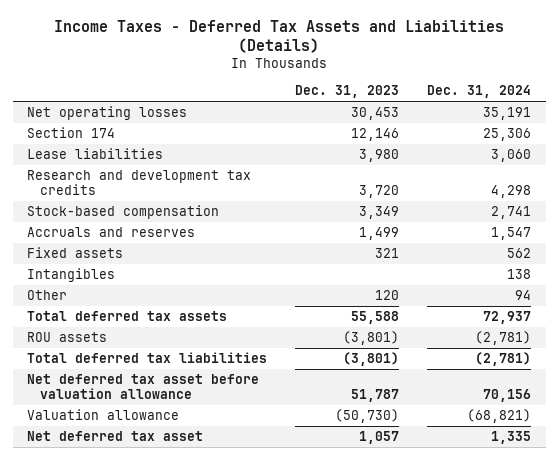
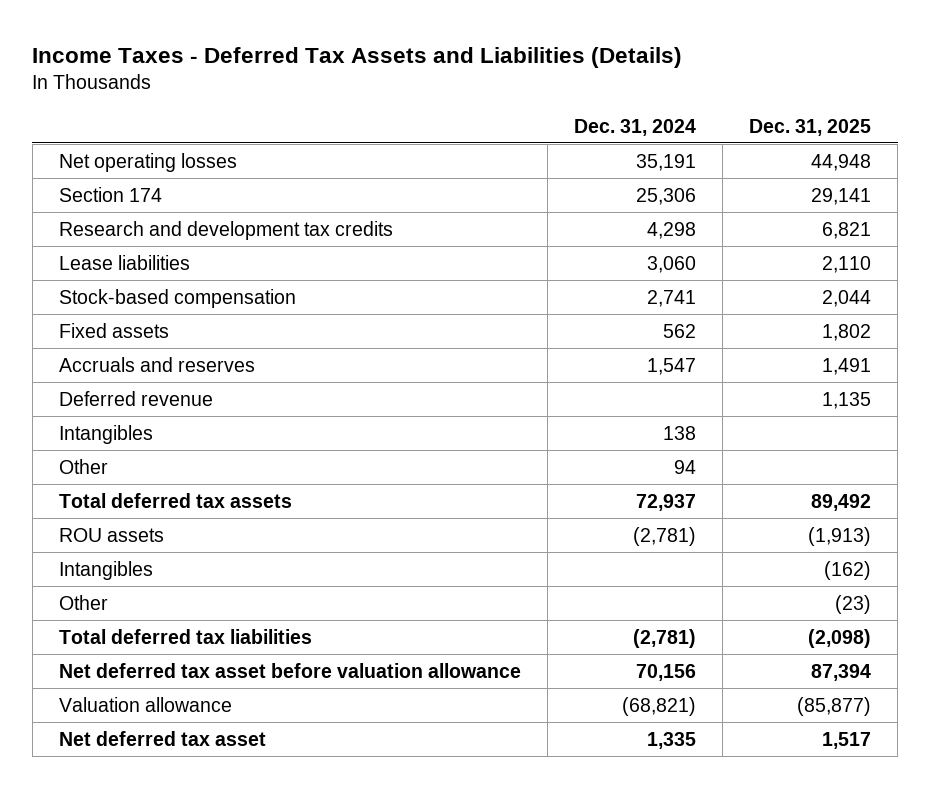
[295,85,400,99] Dec. 31, 2023 -> none
none -> [749,118,872,136] Dec. 31, 2025
[26,148,163,160] Lease liabilities -> [58,254,190,270] Lease liabilities
[26,227,195,238] Accruals and reserves -> [58,356,255,372] Accruals and reserves
none -> [58,390,213,406] Deferred revenue
none -> [58,560,153,580] Intangibles
none -> [58,594,108,610] Other

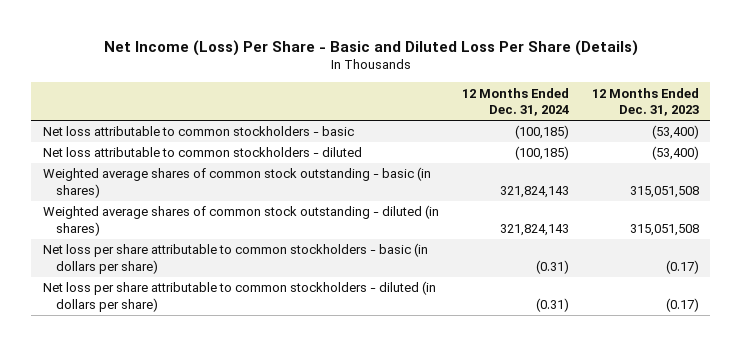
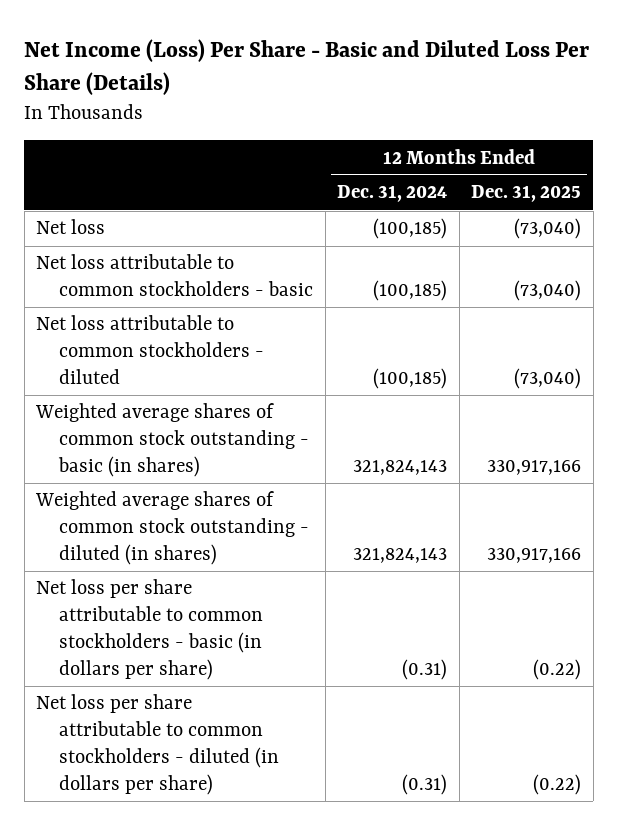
[591,87,699,117] 12 Months Ended Dec. 31, 2023 -> none
none -> [471,185,582,203] Dec. 31, 2025
none -> [36,219,106,235] Net loss

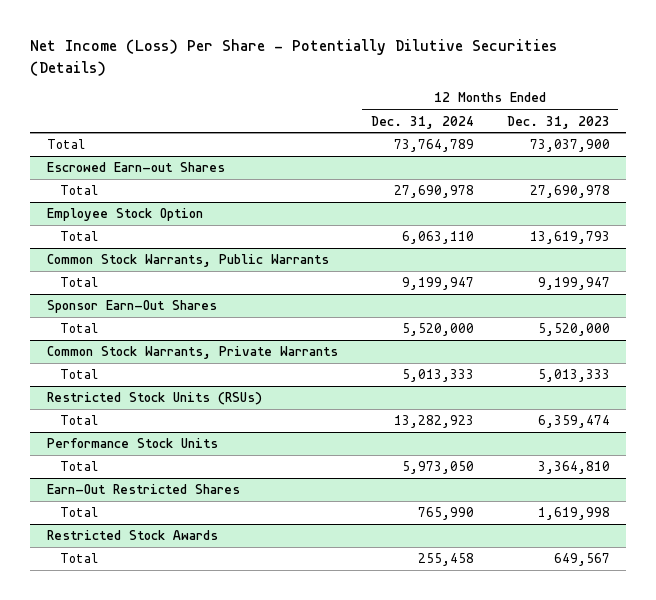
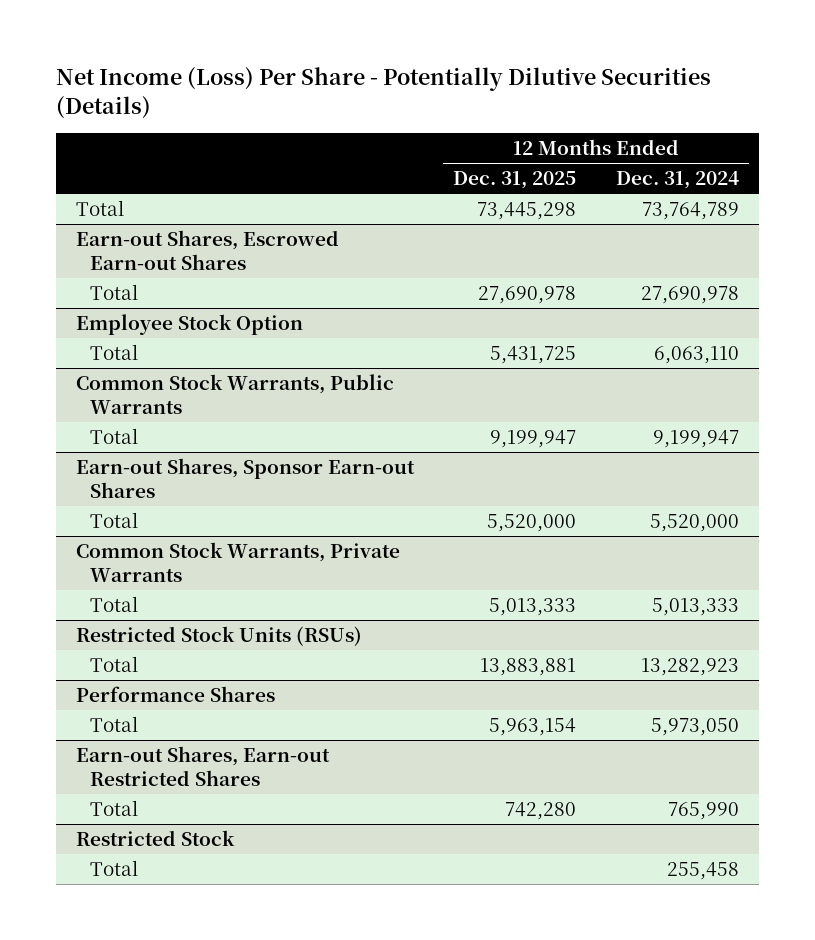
[506,115,610,129] Dec. 31, 2023 -> none
none -> [453,171,577,190] Dec. 31, 2025
[46,162,225,173] Escrowed Earn-out Shares -> [75,229,339,270] Earn-out Shares, Escrowed Earn-out Shares
[46,300,217,314] Sponsor Earn-Out Shares -> [75,457,415,498] Earn-out Shares, Sponsor Earn-out Shares
[46,438,218,449] Performance Stock Units -> [75,685,275,702] Performance Shares
[46,484,240,495] Earn-Out Restricted Shares -> [75,745,330,786] Earn-out Shares, Earn-out Restricted Shares
[46,530,218,541] Restricted Stock Awards -> [75,829,235,846] Restricted Stock

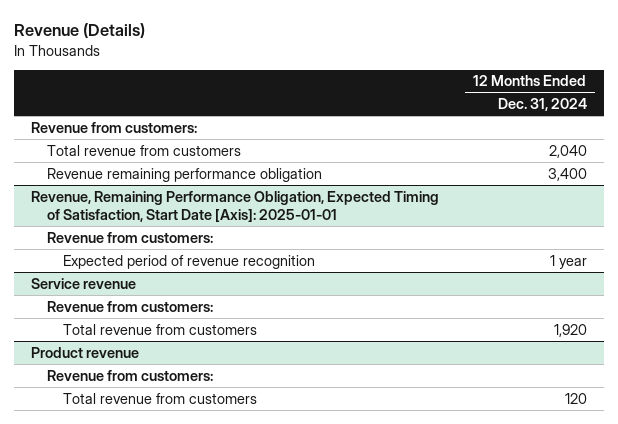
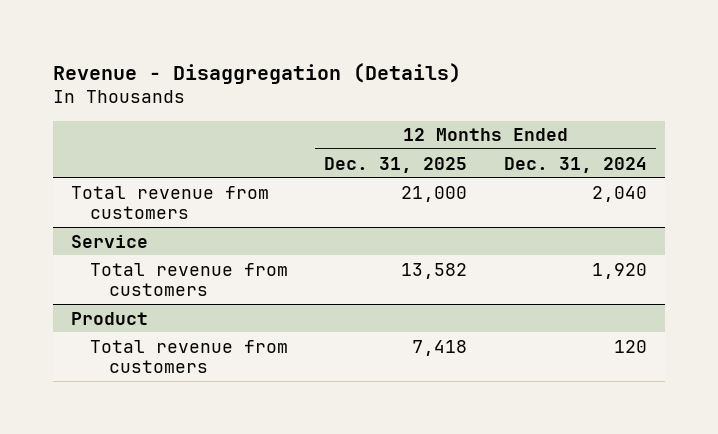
[13,23,145,39] Revenue (Details) -> [52,62,461,84] Revenue - Disaggregation (Details)
none -> [324,156,468,173] Dec. 31, 2025
[31,121,198,133] Revenue from customers: -> none
[47,167,323,182] Revenue remaining performance obligation -> none
[31,190,440,222] Revenue, Remaining Performance Obligation, Expected Timing of Satisfaction, Start Date [Axis]: 2025-01-01 -> none
[47,231,214,243] Revenue from customers: -> none
[63,254,316,269] Expected period of revenue recognition -> none
[47,300,214,312] Revenue from customers: -> none
[31,277,137,289] Service revenue -> [70,234,148,248] Service
[47,369,214,381] Revenue from customers: -> none
[31,346,140,358] Product revenue -> [70,311,148,325] Product

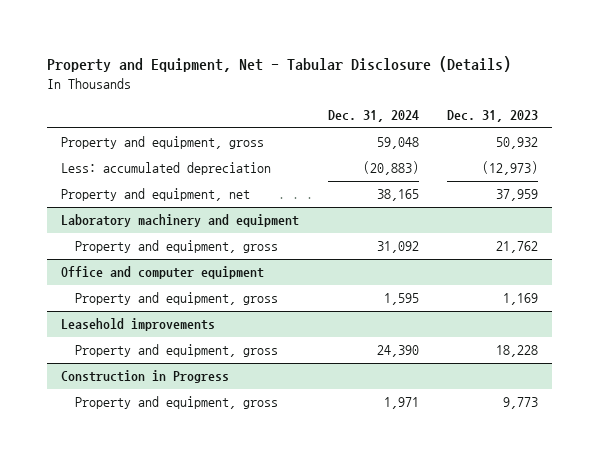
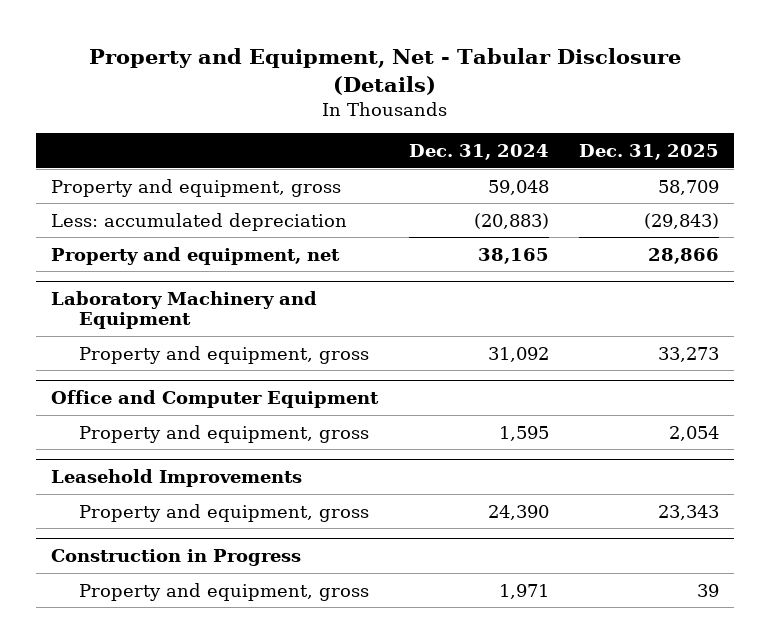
[447,110,539,123] Dec. 31, 2023 -> none
none -> [578,144,719,161] Dec. 31, 2025
[61,214,300,228] Laboratory machinery and equipment -> [51,290,318,330] Laboratory Machinery and Equipment
[61,266,265,280] Office and computer equipment -> [51,389,380,408] Office and Computer Equipment
[61,318,216,332] Leasehold improvements -> [51,468,303,487] Leasehold Improvements

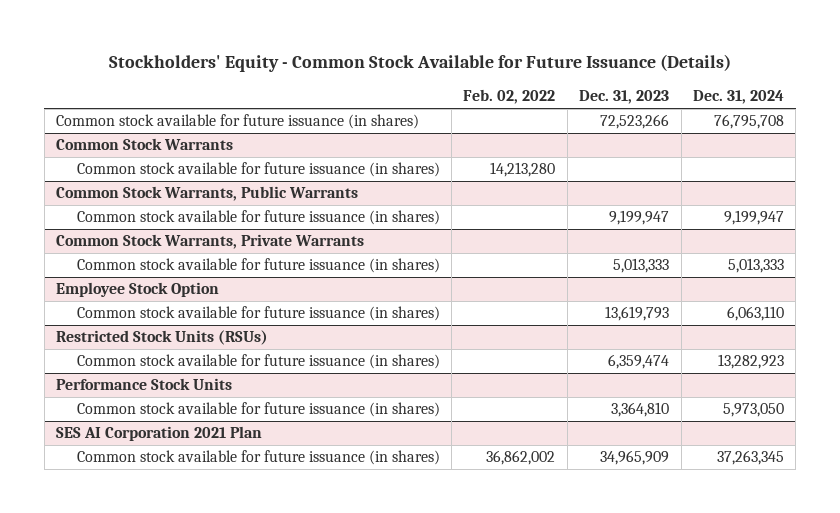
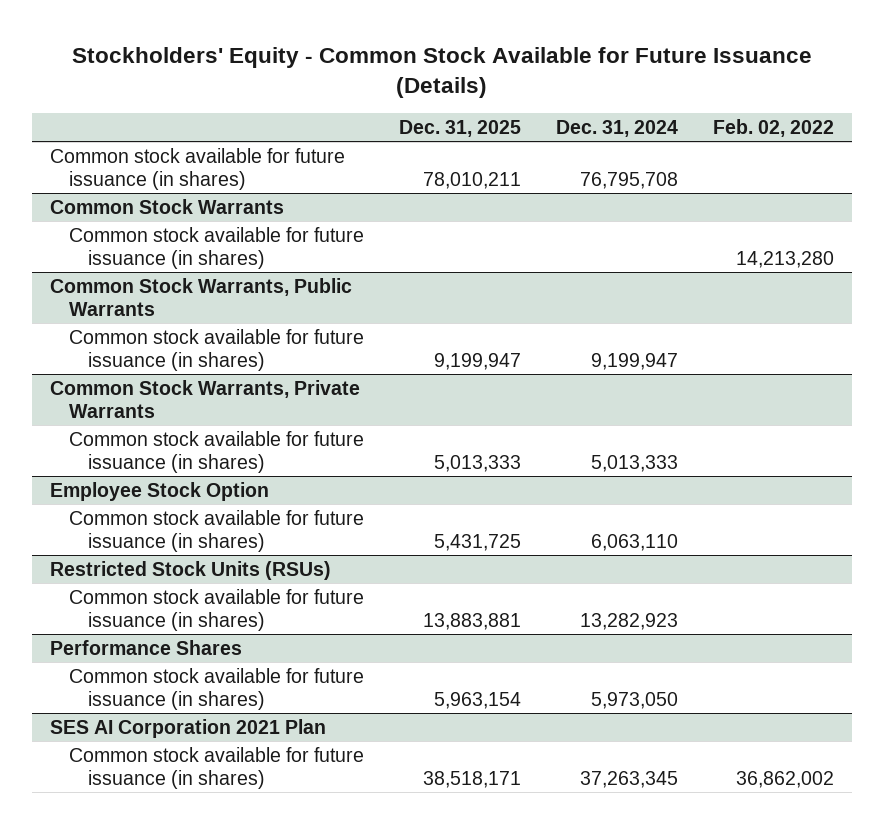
[579,90,670,105] Dec. 31, 2023 -> none
none -> [398,119,521,137] Dec. 31, 2025
[56,378,233,391] Performance Stock Units -> [49,639,242,655] Performance Shares

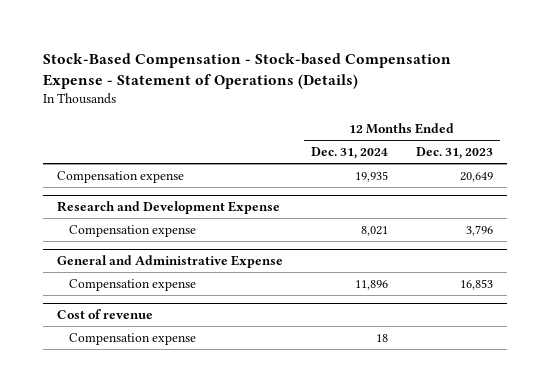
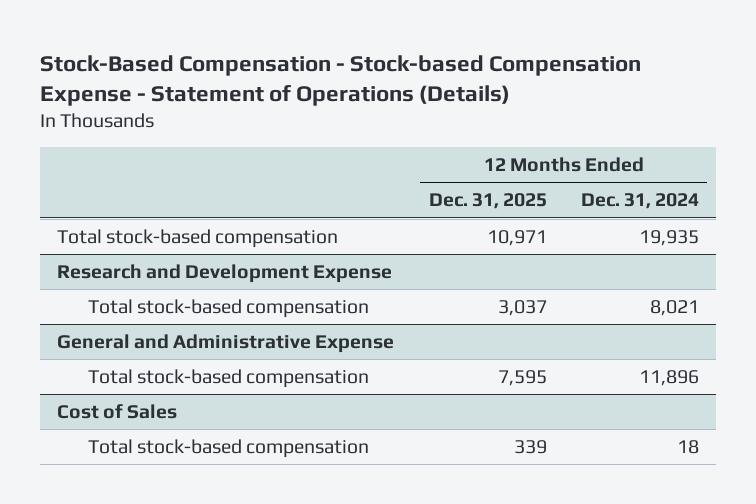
[416,146,494,159] Dec. 31, 2023 -> none
none -> [428,193,547,210] Dec. 31, 2025
[57,170,185,183] Compensation expense -> [57,229,339,249] Total stock-based compensation
[69,224,197,237] Compensation expense -> [87,299,369,319] Total stock-based compensation
[69,278,197,291] Compensation expense -> [87,369,369,389] Total stock-based compensation
[57,309,154,320] Cost of revenue -> [57,404,178,420] Cost of Sales
[69,332,197,345] Compensation expense -> [87,439,369,459] Total stock-based compensation

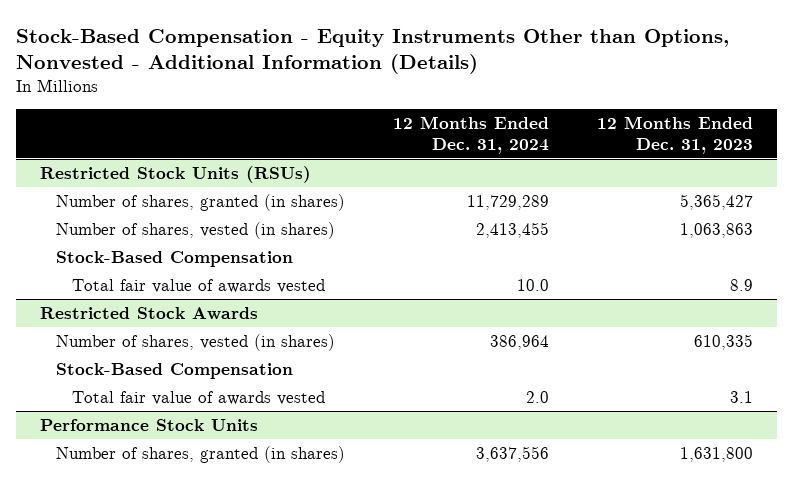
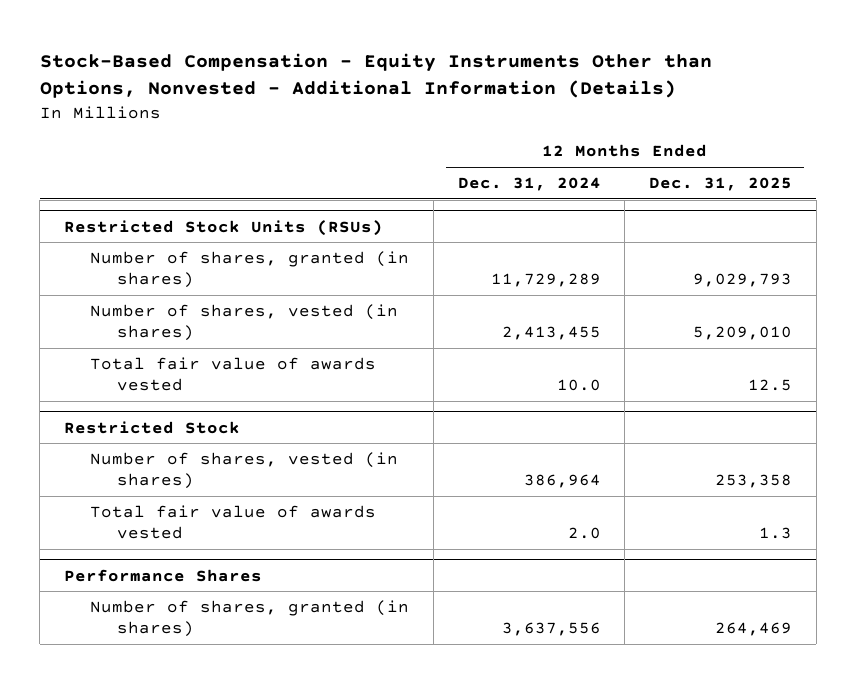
[597,116,754,154] 12 Months Ended Dec. 31, 2023 -> none
none -> [649,177,793,192] Dec. 31, 2025
[56,250,294,267] Stock-Based Compensation -> none
[40,306,259,320] Restricted Stock Awards -> [63,420,240,434] Restricted Stock
[56,362,294,379] Stock-Based Compensation -> none
[40,418,259,431] Performance Stock Units -> [63,568,262,582] Performance Shares

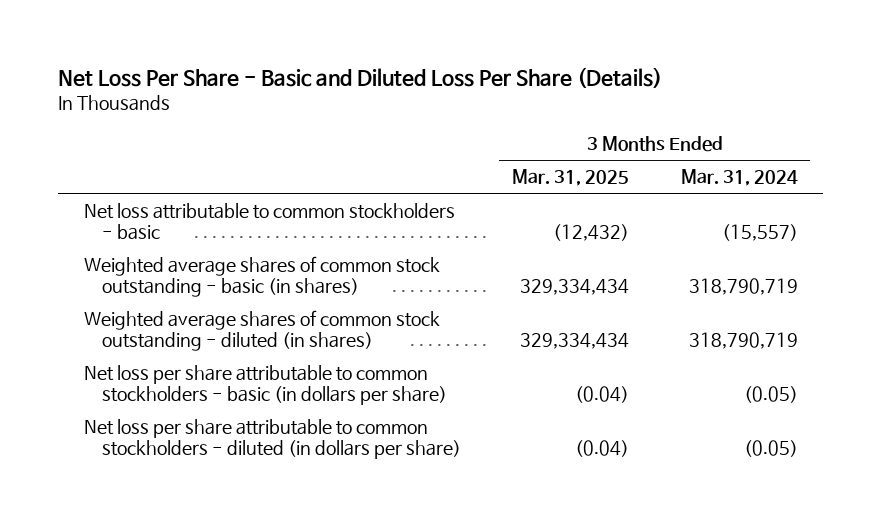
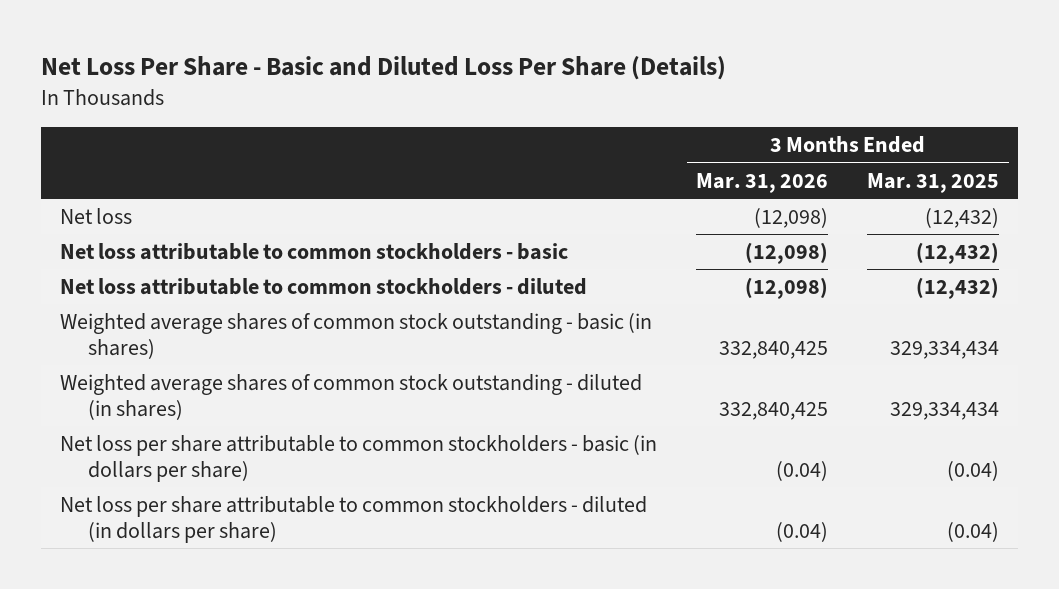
[680,169,798,187] Mar. 31, 2024 -> none
none -> [696,172,829,193] Mar. 31, 2026
none -> [60,207,133,224] Net loss
none -> [60,277,588,295] Net loss attributable to common stockholders - diluted

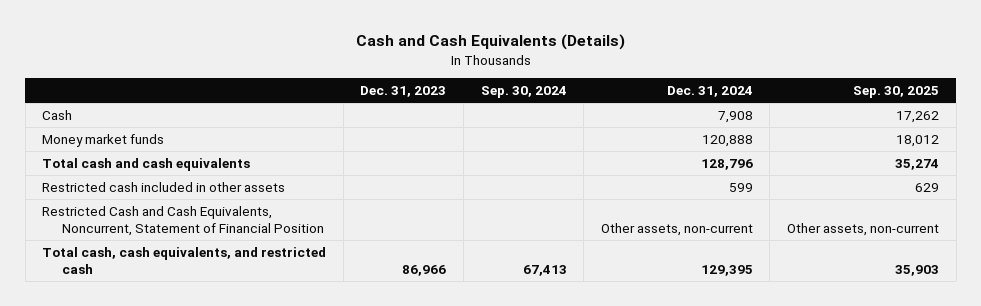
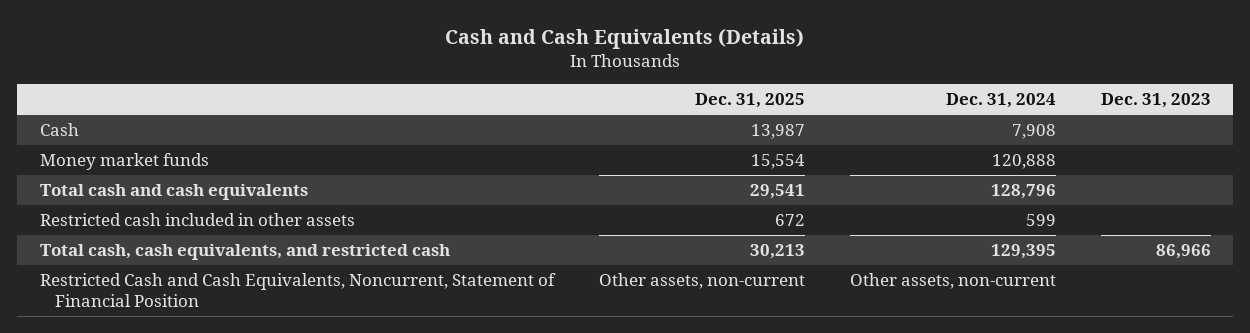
[480,86,567,99] Sep. 30, 2024 -> none
[852,86,939,99] Sep. 30, 2025 -> none
none -> [694,93,805,109] Dec. 31, 2025
[42,205,325,237] Restricted Cash and Cash Equivalents, Noncurrent, Statement of Financial Position -> [39,273,556,308] Restricted Cash and Cash Equivalents, Noncurrent, Statement of Financial Position

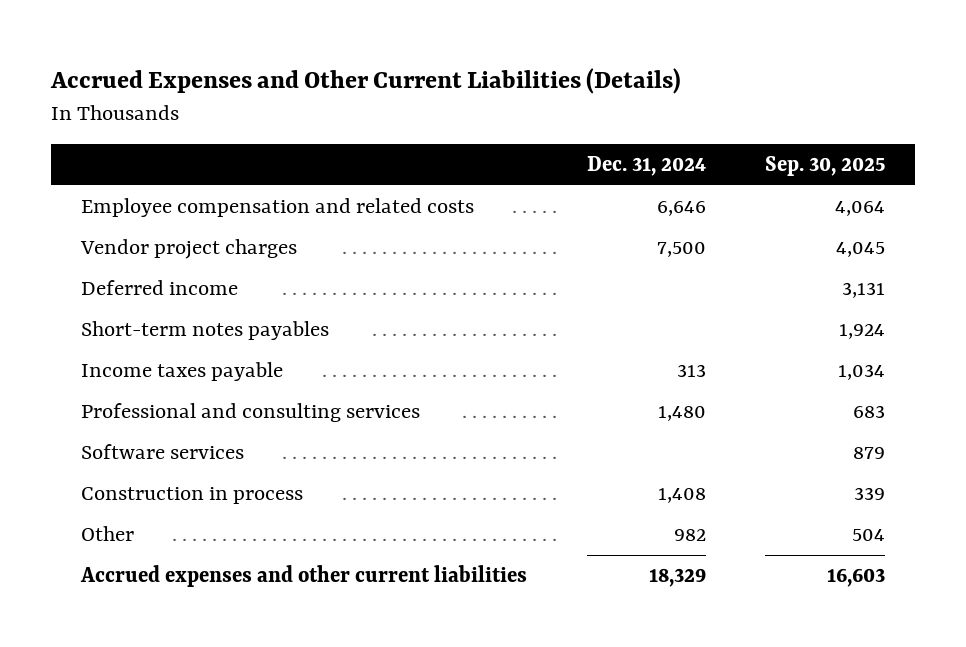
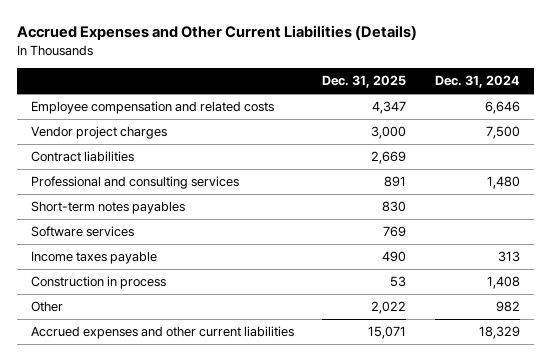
[765,156,886,177] Sep. 30, 2025 -> none
none -> [322,75,407,89] Dec. 31, 2025
[80,280,238,296] Deferred income -> [30,151,134,163] Contract liabilities
[80,321,329,341] Short-term notes payables -> [30,201,185,215] Short-term notes payables
[80,362,283,382] Income taxes payable -> [30,251,157,265] Income taxes payable

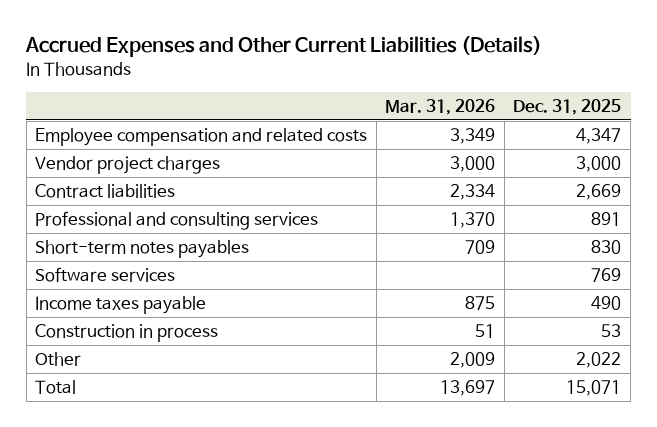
[434,75,520,89] Dec. 31, 2024 -> none
none -> [385,98,496,115] Mar. 31, 2026
[30,326,294,340] Accrued expenses and other current liabilities -> [35,380,77,395] Total

